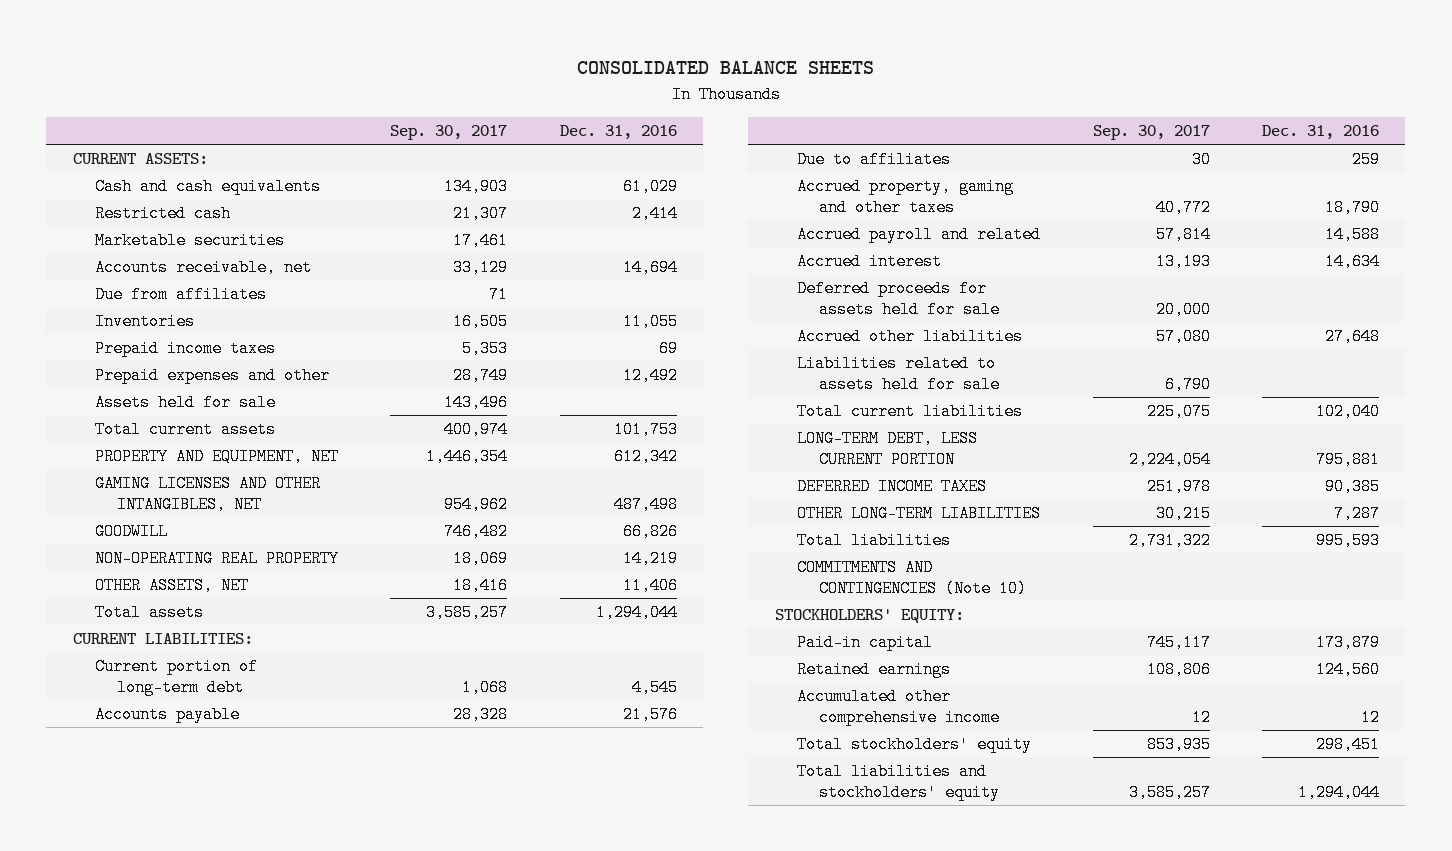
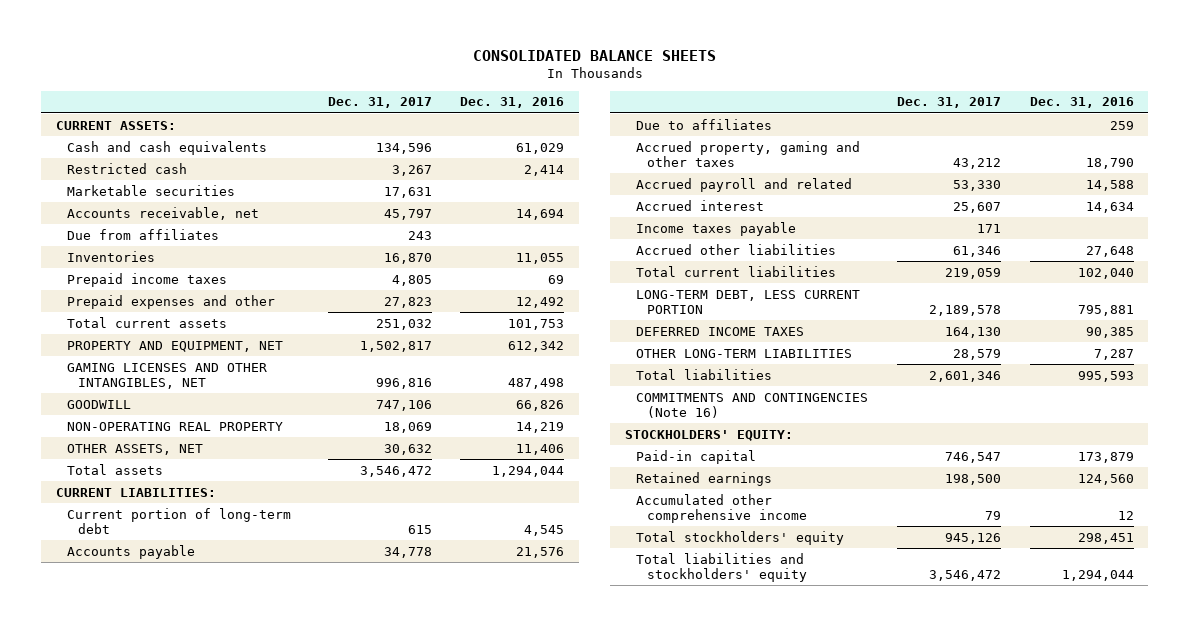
[390,124,508,140] Sep. 30, 2017 -> none
none -> [327,97,432,109] Dec. 31, 2017
[94,394,276,412] Assets held for sale -> none
[796,280,1001,318] Deferred proceeds for assets held for sale -> none
none -> [635,221,796,236] Income taxes payable
[796,355,1001,393] Liabilities related to assets held for sale -> none
[796,559,1028,597] COMMITMENTS AND CONTINGENCIES (Note 10) -> [635,392,868,418] COMMITMENTS AND CONTINGENCIES (Note 16)

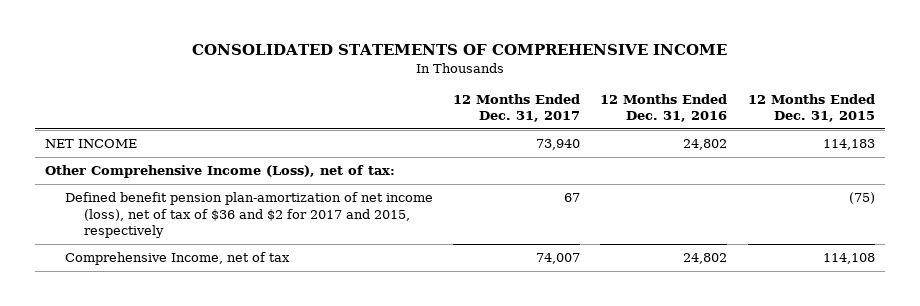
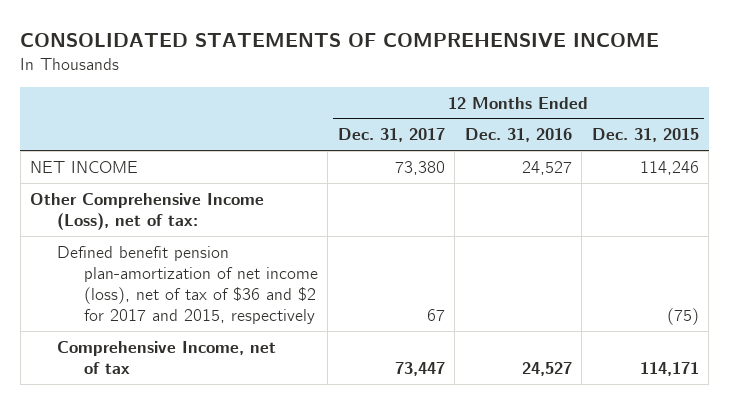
[536,139,581,151] 73,940 -> [394,160,445,175] 73,380
[683,139,728,151] 24,802 -> [521,160,572,175] 24,527
[822,139,875,151] 114,183 -> [639,160,699,175] 114,246
[536,253,581,265] 74,007 -> [394,361,445,376] 73,447
[683,253,728,265] 24,802 -> [521,361,572,376] 24,527
[822,253,875,265] 114,108 -> [639,361,699,376] 114,171

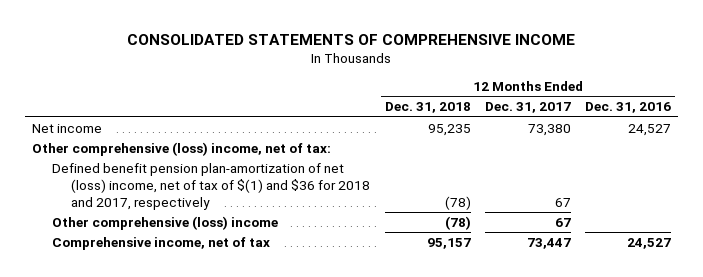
[591,128,699,143] Dec. 31, 2015 -> none
none -> [384,102,471,114] Dec. 31, 2018
[30,160,139,173] NET INCOME -> [31,123,102,133] Net income
[30,192,265,230] Other Comprehensive Income (Loss), net of tax: -> [31,141,331,156] Other comprehensive (loss) income, net of tax:
[56,245,318,325] Defined benefit pension plan-amortization of net income (loss), net of tax of $36 and $2 for 2017 and 2015, respectively -> [51,162,371,210] Defined benefit pension plan-amortization of net (loss) income, net of tax of $(1) and $36 for 2018 and 2017, respectively
none -> [51,215,278,230] Other comprehensive (loss) income
[56,340,276,374] Comprehensive Income, net of tax -> [51,236,270,250] Comprehensive income, net of tax

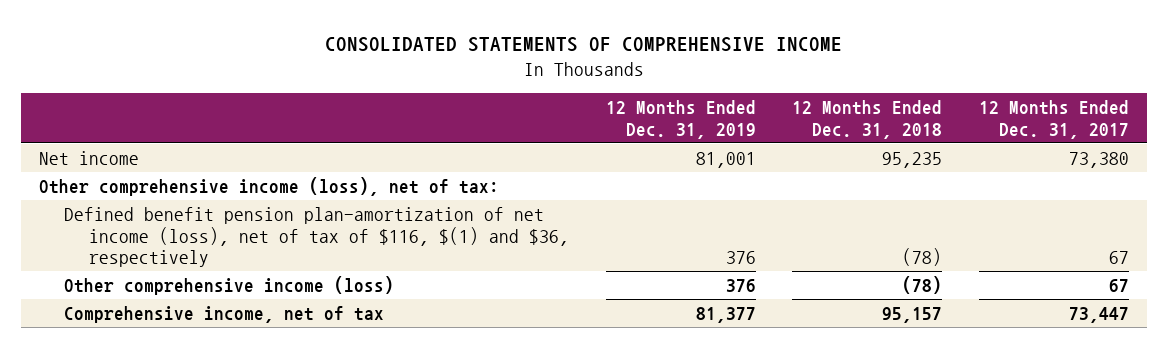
[585,102,672,114] Dec. 31, 2016 -> none
none -> [605,99,756,139] 12 Months Ended Dec. 31, 2019
[31,141,331,156] Other comprehensive (loss) income, net of tax: -> [39,176,500,196] Other comprehensive income (loss), net of tax:
[51,162,371,210] Defined benefit pension plan-amortization of net (loss) income, net of tax of $(1) and $36 for 2018 and 2017, respectively -> [64,206,570,268] Defined benefit pension plan-amortization of net income (loss), net of tax of $116, $(1) and $36, respectively
[51,215,278,230] Other comprehensive (loss) income -> [64,275,395,295] Other comprehensive income (loss)

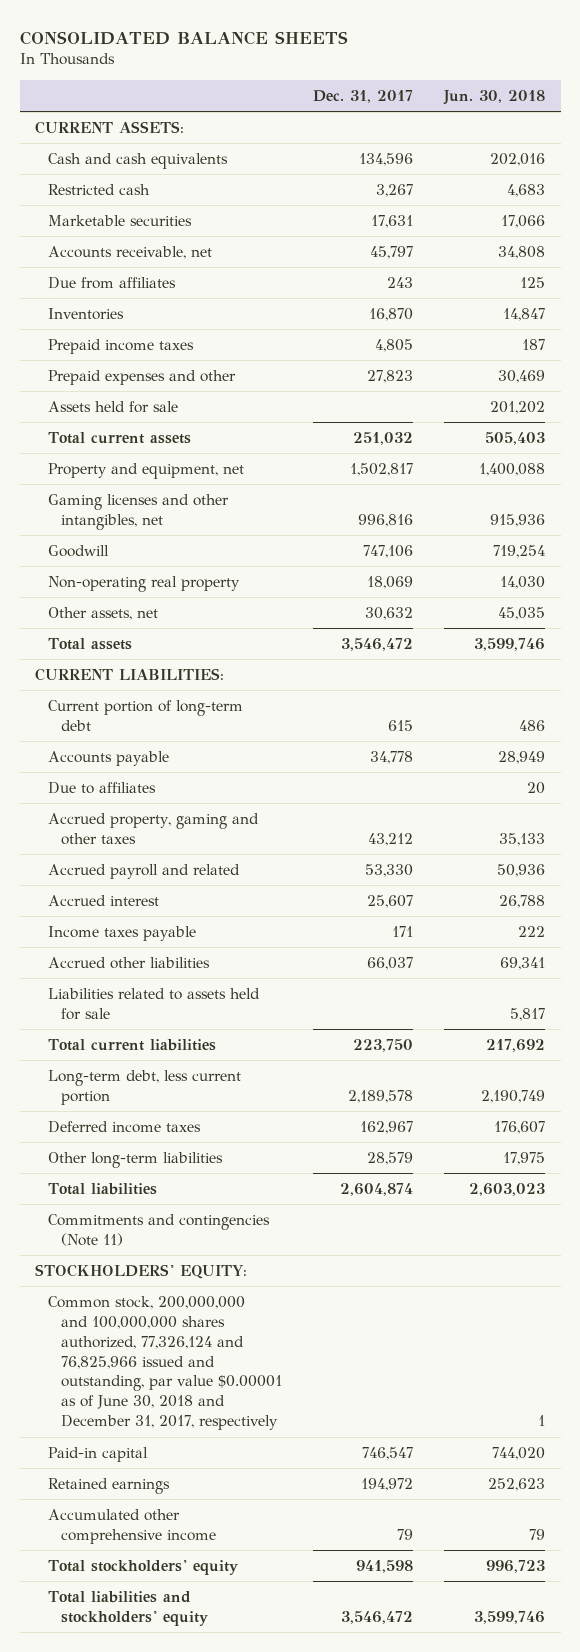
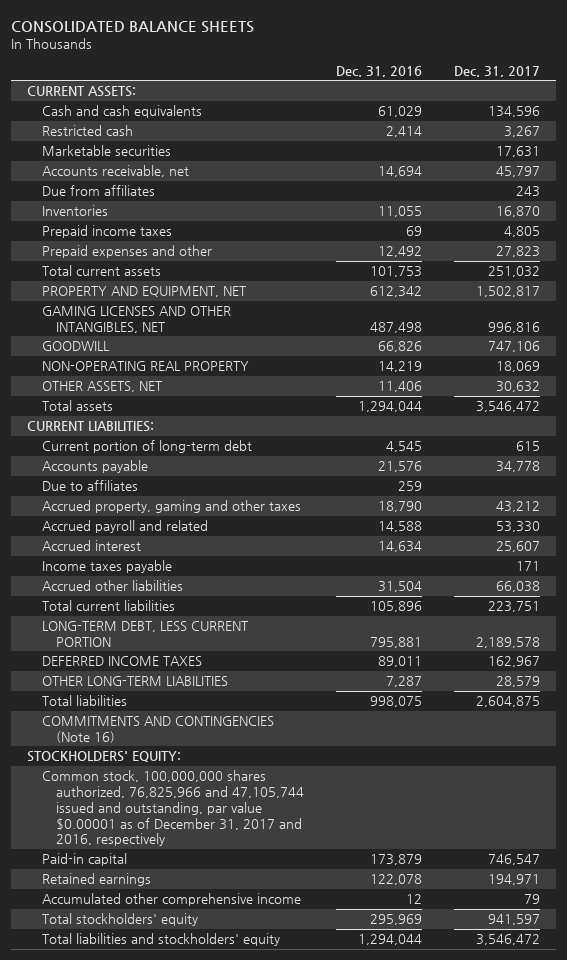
[443,89,546,105] Jun. 30, 2018 -> none
none -> [335,65,422,77] Dec. 31, 2016
[47,400,178,413] Assets held for sale -> none
[47,462,244,479] Property and equipment, net -> [41,286,246,298] PROPERTY AND EQUIPMENT, NET
[47,493,229,530] Gaming licenses and other intangibles, net -> [41,306,231,333] GAMING LICENSES AND OTHER INTANGIBLES, NET
[47,544,109,557] Goodwill -> [41,341,110,352] GOODWILL
[47,575,240,592] Non-operating real property -> [41,361,249,372] NON-OPERATING REAL PROPERTY
[47,606,158,620] Other assets, net -> [41,381,162,393] OTHER ASSETS, NET
[47,987,260,1020] Liabilities related to assets held for sale -> none
[366,956,413,970] 66,037 -> [495,581,540,593] 66,038
[352,1038,413,1052] 223,750 -> [487,601,540,613] 223,751
[47,1069,241,1105] Long-term debt, less current portion -> [41,621,248,647] LONG-TERM DEBT, LESS CURRENT PORTION
[47,1120,201,1133] Deferred income taxes -> [41,656,202,667] DEFERRED INCOME TAXES
[47,1151,223,1168] Other long-term liabilities -> [41,676,228,687] OTHER LONG-TERM LIABILITIES
[339,1182,413,1196] 2,604,874 -> [475,696,540,708] 2,604,875
[47,1213,270,1246] Commitments and contingencies (Note 11) -> [41,716,274,743] COMMITMENTS AND CONTINGENCIES (Note 16)
[47,1295,282,1431] Common stock, 200,000,000 and 100,000,000 shares authorized, 77,326,124 and 76,825,966 issued and outstanding, par value $0.00001 as of June 30, 2018 and December 31, 2017, respectively -> [41,770,305,847] Common stock, 100,000,000 shares authorized, 76,825,966 and 47,105,744 issued and outstanding, par value $0.00001 as of December 31, 2017 and 2016, respectively
[360,1477,413,1491] 194,972 -> [487,874,540,886] 194,971
[355,1559,413,1573] 941,598 -> [487,914,540,926] 941,597

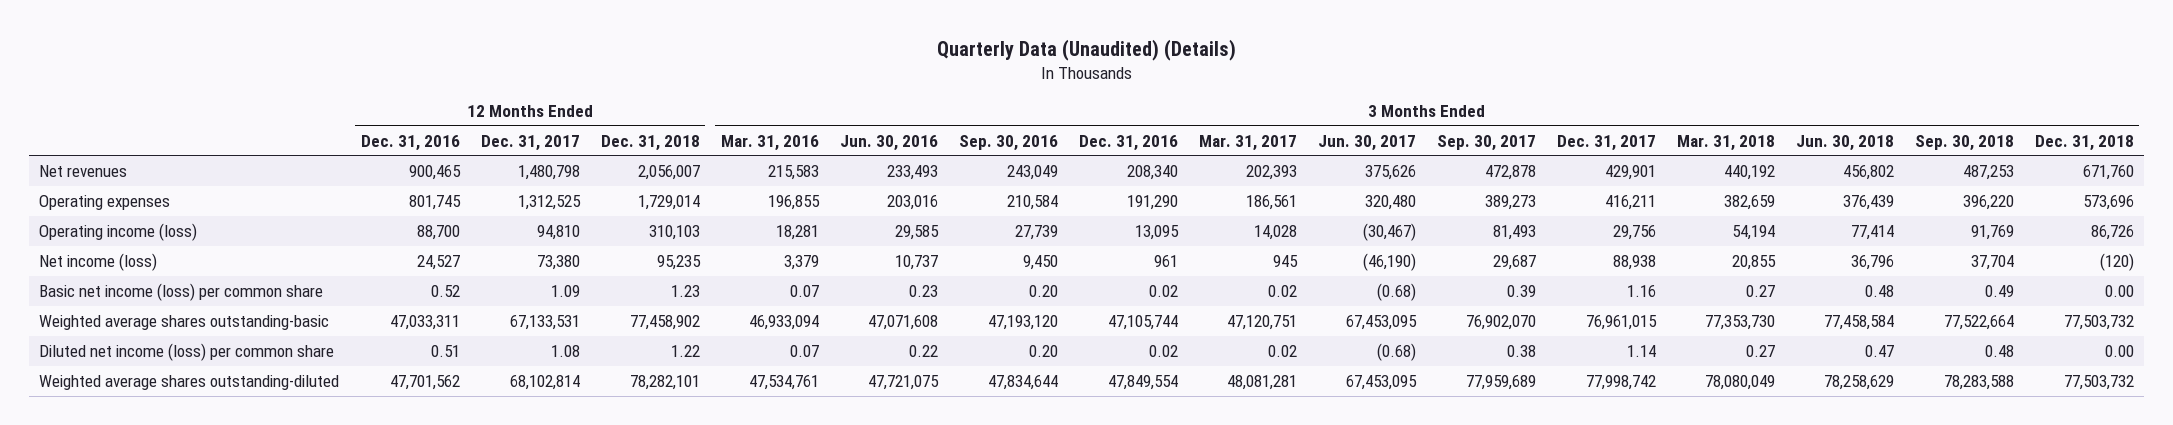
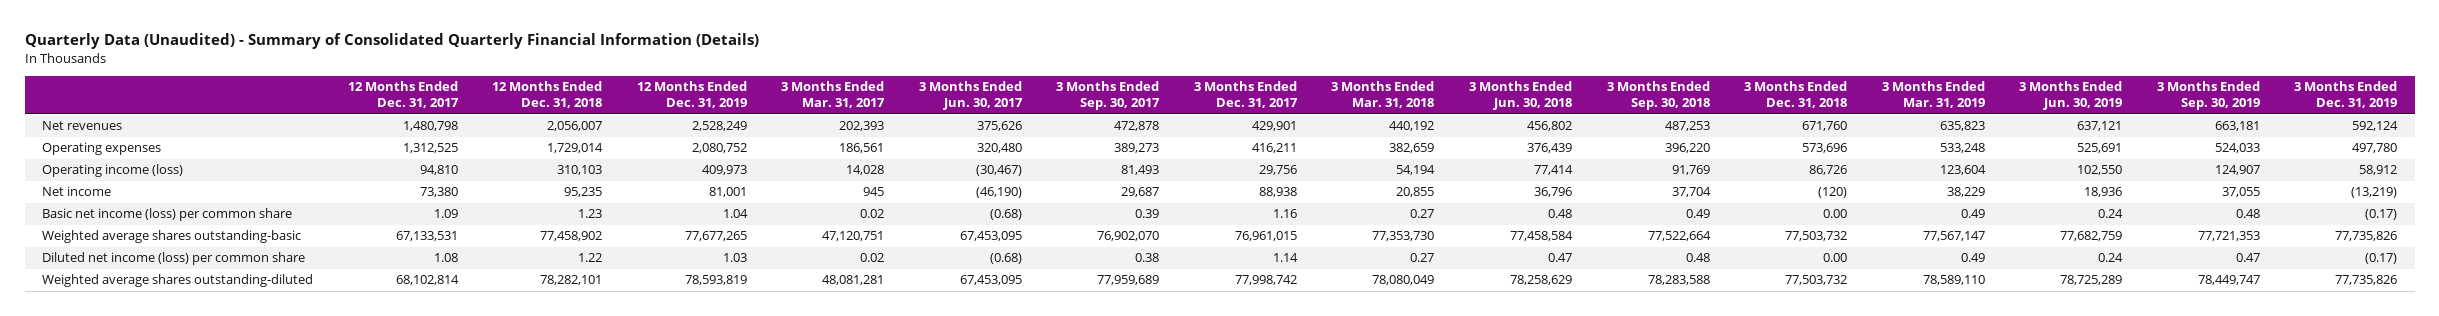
[936,38,1236,61] Quarterly Data (Unaudited) (Details) -> [24,33,759,50] Quarterly Data (Unaudited) - Summary of Consolidated Quarterly Financial Information (Details)
[360,134,460,151] Dec. 31, 2016 -> none
[720,134,819,151] Mar. 31, 2016 -> none
[839,134,938,151] Jun. 30, 2016 -> none
[958,134,1058,151] Sep. 30, 2016 -> none
[1078,134,1178,151] Dec. 31, 2016 -> none
none -> [636,81,747,109] 12 Months Ended Dec. 31, 2019
none -> [1881,81,1985,109] 3 Months Ended Mar. 31, 2019
none -> [2019,81,2123,111] 3 Months Ended Jun. 30, 2019
none -> [2156,81,2260,111] 3 Months Ended Sep. 30, 2019
none -> [2294,81,2398,109] 3 Months Ended Dec. 31, 2019
[39,252,158,271] Net income (loss) -> [41,186,111,197] Net income

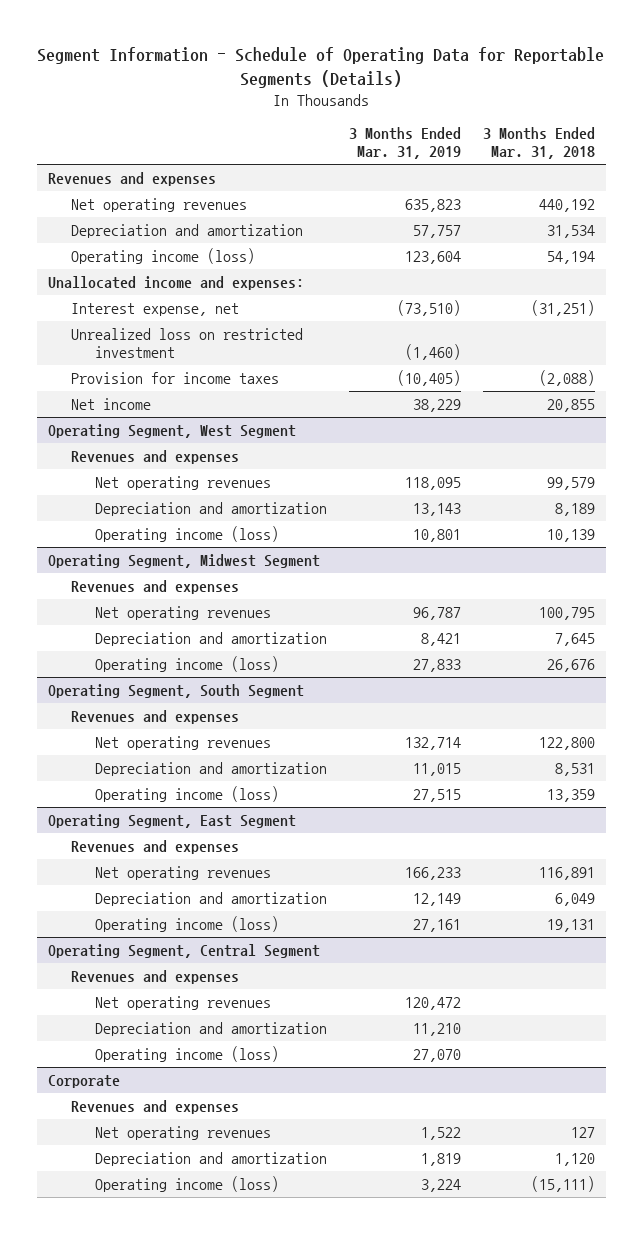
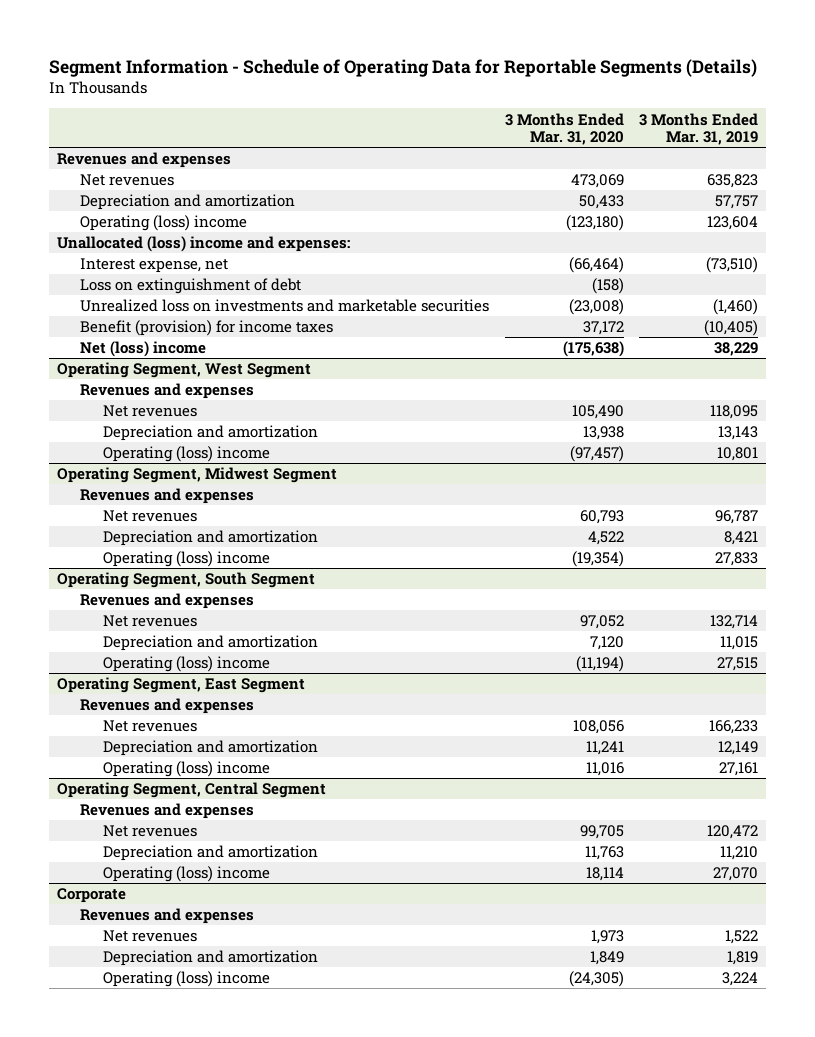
[482,126,595,160] 3 Months Ended Mar. 31, 2018 -> none
none -> [504,112,624,145] 3 Months Ended Mar. 31, 2020
[71,197,248,212] Net operating revenues -> [80,174,175,187] Net revenues
[71,247,256,264] Operating income (loss) -> [80,215,248,232] Operating (loss) income
[47,275,304,290] Unallocated income and expenses: -> [57,236,351,253] Unallocated (loss) income and expenses:
none -> [80,278,302,295] Loss on extinguishment of debt
[71,327,304,359] Unrealized loss on restricted investment -> [80,299,490,313] Unrealized loss on investments and marketable securities
[71,371,280,384] Provision for income taxes -> [80,320,334,337] Benefit (provision) for income taxes
[71,397,152,410] Net income -> [80,341,207,358] Net (loss) income
[94,475,271,490] Net operating revenues -> [103,405,198,418] Net revenues
[94,525,279,542] Operating income (loss) -> [103,446,271,463] Operating (loss) income
[94,605,271,620] Net operating revenues -> [103,510,198,523] Net revenues
[94,655,279,672] Operating income (loss) -> [103,551,271,568] Operating (loss) income
[94,735,271,750] Net operating revenues -> [103,615,198,628] Net revenues
[94,785,279,802] Operating income (loss) -> [103,656,271,673] Operating (loss) income
[94,865,271,880] Net operating revenues -> [103,720,198,733] Net revenues
[94,915,279,932] Operating income (loss) -> [103,761,271,778] Operating (loss) income
[94,995,271,1010] Net operating revenues -> [103,825,198,838] Net revenues
[94,1045,279,1062] Operating income (loss) -> [103,866,271,883] Operating (loss) income
[94,1125,271,1140] Net operating revenues -> [103,930,198,943] Net revenues
[94,1175,279,1192] Operating income (loss) -> [103,971,271,988] Operating (loss) income

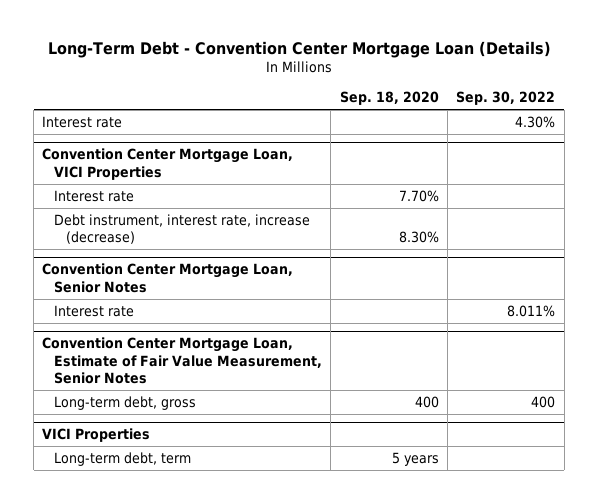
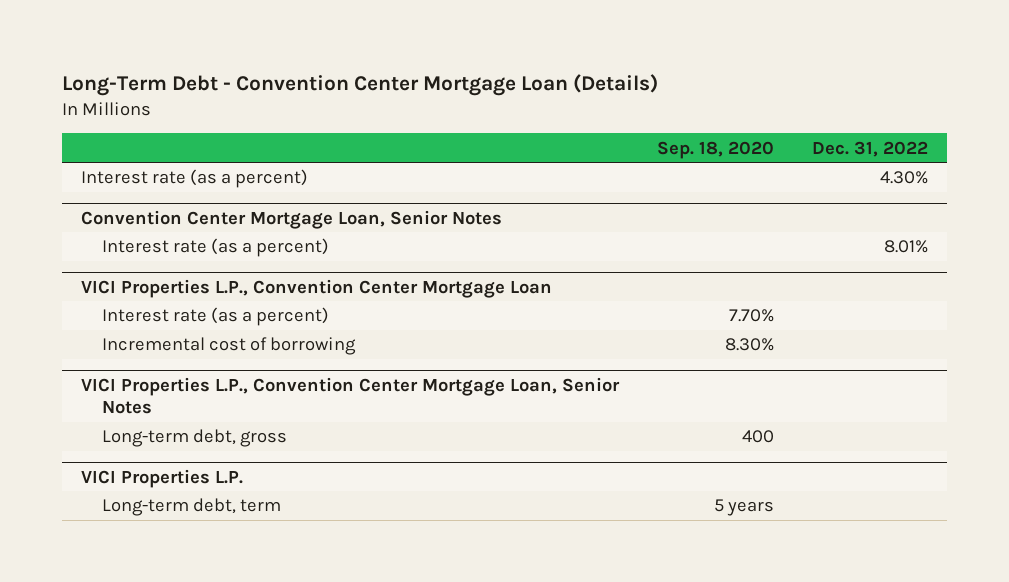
[456,91,556,106] Sep. 30, 2022 -> none
none -> [812,140,929,157] Dec. 31, 2022
[42,148,294,180] Convention Center Mortgage Loan, VICI Properties -> none
[54,189,135,202] Interest rate -> none
[54,213,311,245] Debt instrument, interest rate, increase (decrease) -> none
[42,115,123,128] Interest rate -> [80,169,308,189] Interest rate (as a percent)
[42,337,323,384] Convention Center Mortgage Loan, Estimate of Fair Value Measurement, Senior Notes -> none
[54,304,135,317] Interest rate -> [101,238,329,258] Interest rate (as a percent)
none -> [80,278,552,298] VICI Properties L.P., Convention Center Mortgage Loan
none -> [101,307,329,327] Interest rate (as a percent)
none -> [101,337,356,356] Incremental cost of borrowing
none -> [80,376,620,415] VICI Properties L.P., Convention Center Mortgage Loan, Senior Notes
[42,428,151,443] VICI Properties -> [80,468,243,488] VICI Properties L.P.

